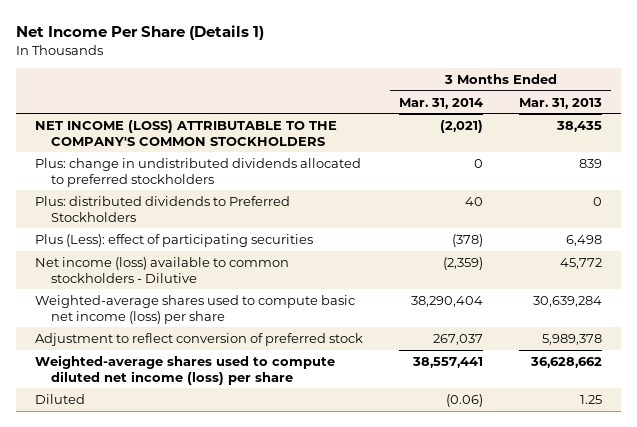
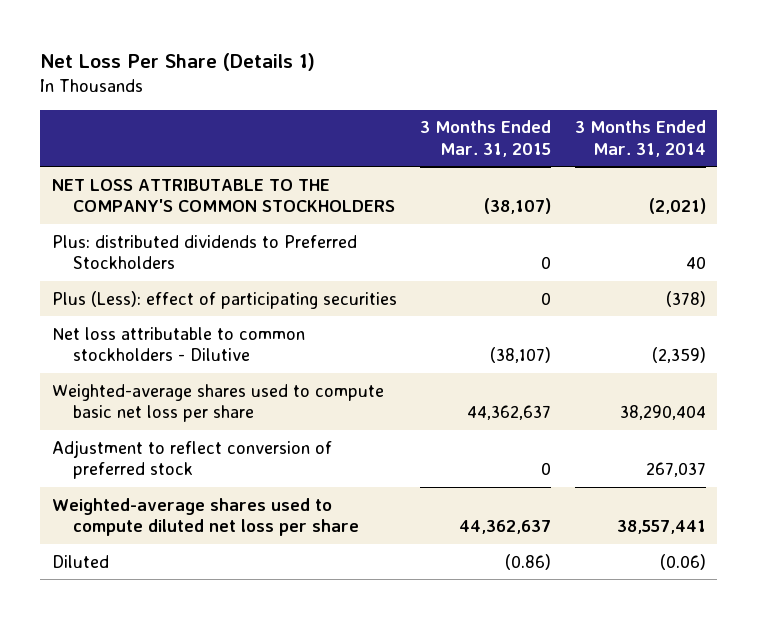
[16,24,265,40] Net Income Per Share (Details 1) -> [39,52,315,71] Net Loss Per Share (Details 1)
[519,97,603,109] Mar. 31, 2013 -> none
none -> [420,120,552,157] 3 Months Ended Mar. 31, 2015
[34,158,361,187] Plus: change in undistributed dividends allocated to preferred stockholders -> none
[34,120,337,146] NET INCOME (LOSS) ATTRIBUTABLE TO THE COMPANY'S COMMON STOCKHOLDERS -> [51,178,396,213] NET LOSS ATTRIBUTABLE TO THE COMPANY'S COMMON STOCKHOLDERS
[34,257,289,283] Net income (loss) available to common stockholders - Dilutive -> [51,326,305,362] Net loss attributable to common stockholders - Dilutive
[34,295,355,324] Weighted-average shares used to compute basic net income (loss) per share -> [51,383,384,423] Weighted-average shares used to compute basic net loss per share
[34,355,335,385] Weighted-average shares used to compute diluted net income (loss) per share -> [51,497,360,537] Weighted-average shares used to compute diluted net loss per share

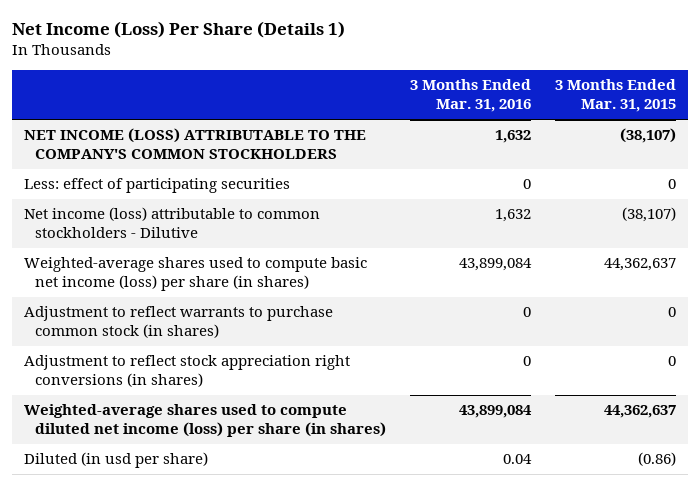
[39,52,315,71] Net Loss Per Share (Details 1) -> [12,21,346,39] Net Income (Loss) Per Share (Details 1)
[574,120,706,157] 3 Months Ended Mar. 31, 2014 -> none
none -> [410,79,532,113] 3 Months Ended Mar. 31, 2016
[51,234,357,270] Plus: distributed dividends to Preferred Stockholders -> none
[51,439,332,480] Adjustment to reflect conversion of preferred stock -> none
[51,178,396,213] NET LOSS ATTRIBUTABLE TO THE COMPANY'S COMMON STOCKHOLDERS -> [24,128,367,160] NET INCOME (LOSS) ATTRIBUTABLE TO THE COMPANY'S COMMON STOCKHOLDERS
[51,290,397,309] Plus (Less): effect of participating securities -> [24,178,291,194] Less: effect of participating securities
[51,326,305,362] Net loss attributable to common stockholders - Dilutive -> [24,207,321,239] Net income (loss) attributable to common stockholders - Dilutive
[51,383,384,423] Weighted-average shares used to compute basic net loss per share -> [24,257,368,292] Weighted-average shares used to compute basic net income (loss) per share (in shares)
none -> [24,306,334,339] Adjustment to reflect warrants to purchase common stock (in shares)
none -> [24,355,351,388] Adjustment to reflect stock appreciation right conversions (in shares)
[51,497,360,537] Weighted-average shares used to compute diluted net loss per share -> [24,404,387,438] Weighted-average shares used to compute diluted net income (loss) per share (in shares)
[51,554,109,568] Diluted -> [24,452,209,469] Diluted (in usd per share)

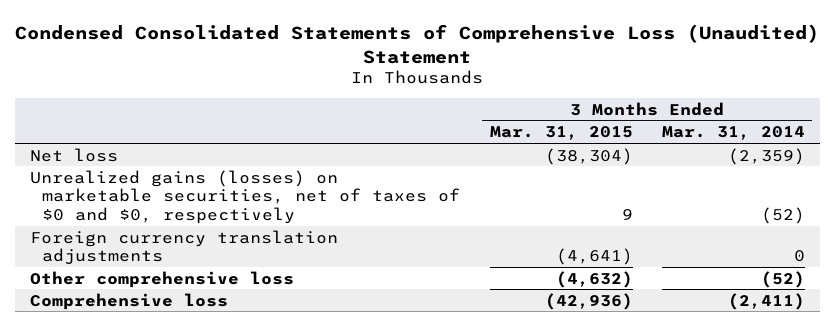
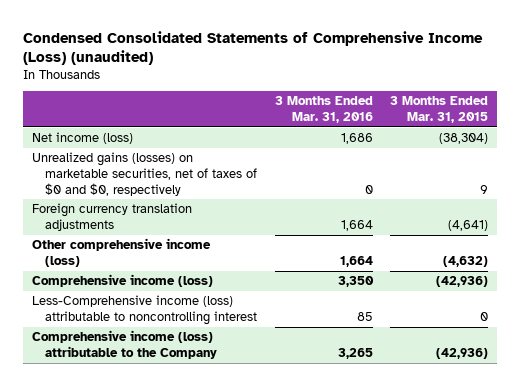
[15,23,820,64] Condensed Consolidated Statements of Comprehensive Loss (Unaudited) Statement -> [23,30,484,65] Condensed Consolidated Statements of Comprehensive Income (Loss) (unaudited)
[662,126,806,141] Mar. 31, 2014 -> none
none -> [274,96,373,124] 3 Months Ended Mar. 31, 2016
[29,147,118,162] Net loss -> [32,132,134,145] Net income (loss)
[29,270,294,288] Other comprehensive loss -> [32,238,212,267] Other comprehensive income (loss)
none -> [32,274,214,288] Comprehensive income (loss)
none -> [32,295,258,325] Less-Comprehensive income (loss) attributable to noncontrolling interest
[29,292,228,310] Comprehensive loss -> [32,330,218,359] Comprehensive income (loss) attributable to the Company

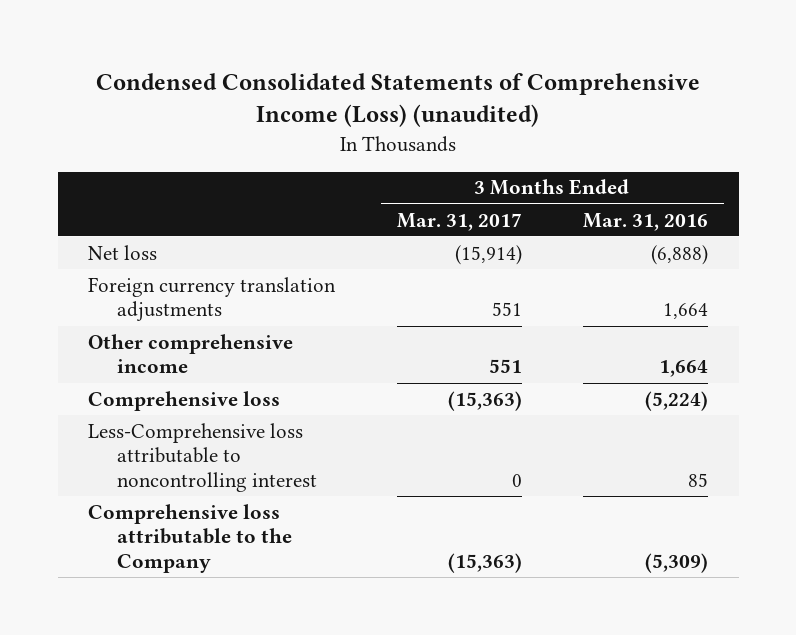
[390,96,489,124] 3 Months Ended Mar. 31, 2015 -> none
none -> [396,212,522,231] Mar. 31, 2017
[32,152,258,196] Unrealized gains (losses) on marketable securities, net of taxes of $0 and $0, respectively -> none
[32,132,134,145] Net income (loss) -> [88,244,158,260] Net loss
[340,133,373,145] 1,686 -> [651,244,709,265] (6,888)
[32,238,212,267] Other comprehensive income (loss) -> [88,333,294,374] Other comprehensive income
[32,274,214,288] Comprehensive income (loss) -> [88,390,281,411] Comprehensive loss
[337,276,374,288] 3,350 -> [645,390,709,411] (5,224)
[32,295,258,325] Less-Comprehensive income (loss) attributable to noncontrolling interest -> [88,422,318,493] Less-Comprehensive loss attributable to noncontrolling interest
[32,330,218,359] Comprehensive income (loss) attributable to the Company -> [88,503,293,574] Comprehensive loss attributable to the Company
[337,347,373,359] 3,265 -> [645,553,709,574] (5,309)

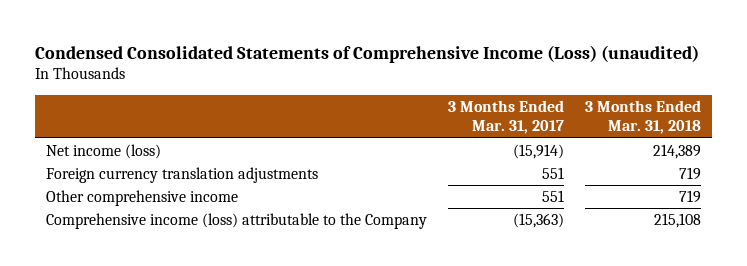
[583,212,709,231] Mar. 31, 2016 -> none
none -> [585,99,702,135] 3 Months Ended Mar. 31, 2018
[88,244,158,260] Net loss -> [45,143,161,159] Net income (loss)
[88,390,281,411] Comprehensive loss -> none
[88,422,318,493] Less-Comprehensive loss attributable to noncontrolling interest -> none
[88,503,293,574] Comprehensive loss attributable to the Company -> [45,212,427,229] Comprehensive income (loss) attributable to the Company

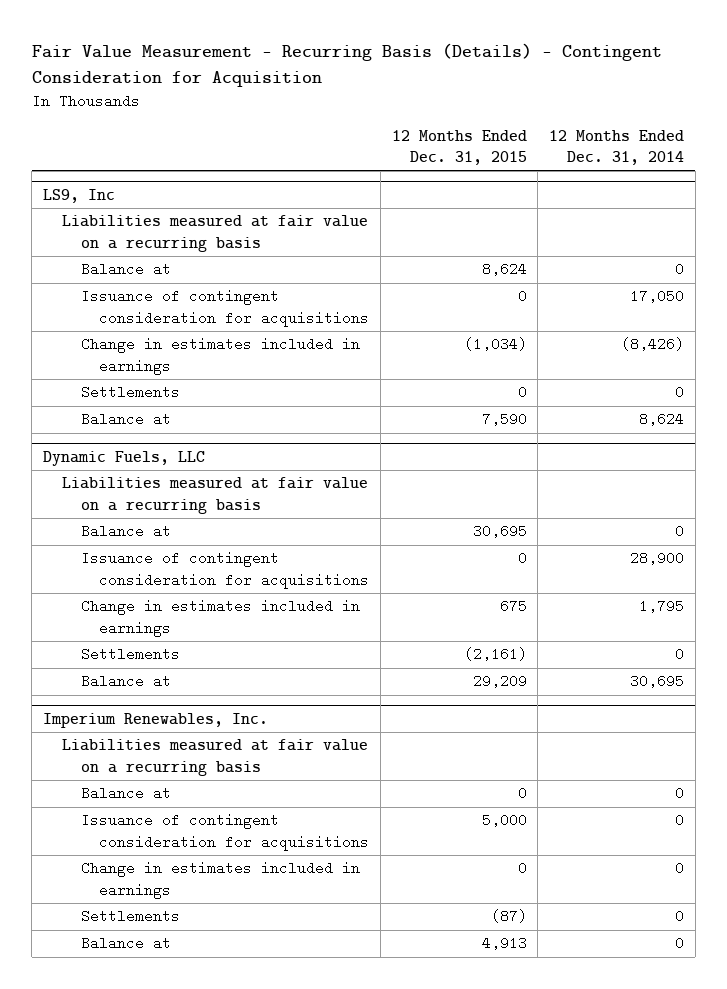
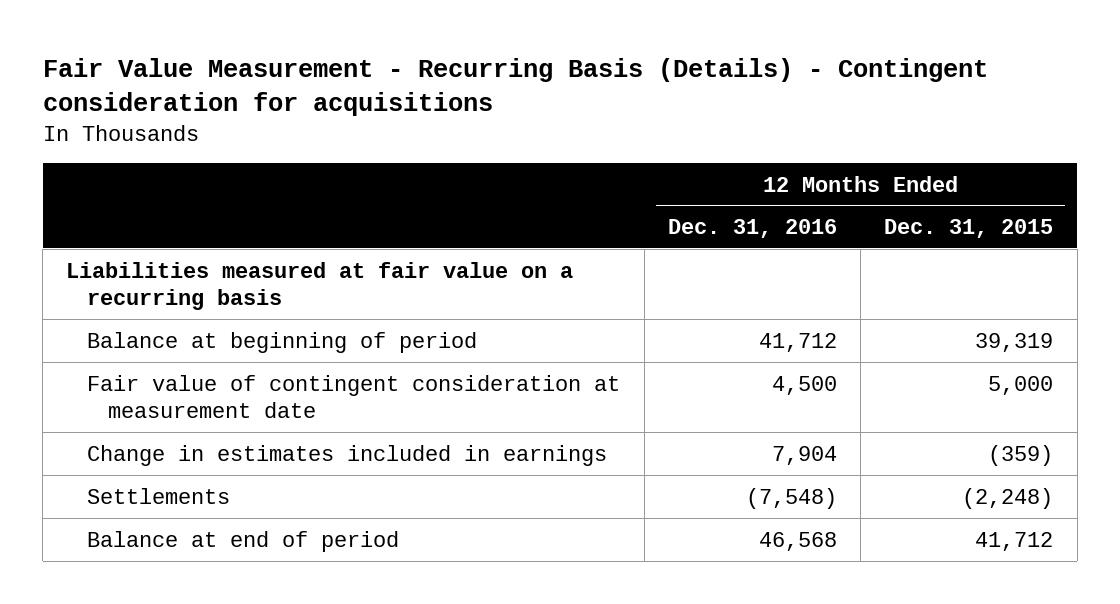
[31,43,662,88] Fair Value Measurement - Recurring Basis (Details) - Contingent Consideration for Acquisition -> [42,57,988,117] Fair Value Measurement - Recurring Basis (Details) - Contingent consideration for acquisitions
[549,129,685,165] 12 Months Ended Dec. 31, 2014 -> none
none -> [667,219,837,239] Dec. 31, 2016
[42,188,115,203] LS9, Inc -> none
[42,450,205,466] Dynamic Fuels, LLC -> none
[61,477,368,514] Liabilities measured at fair value on a recurring basis -> none
[80,524,171,539] Balance at -> none
[80,551,370,589] Issuance of contingent consideration for acquisitions -> none
[80,599,360,637] Change in estimates included in earnings -> none
[80,647,180,662] Settlements -> none
[80,674,171,689] Balance at -> none
[42,712,268,728] Imperium Renewables, Inc. -> none
[61,739,368,776] Liabilities measured at fair value on a recurring basis -> none
[80,786,171,801] Balance at -> none
[80,813,370,851] Issuance of contingent consideration for acquisitions -> none
[80,861,360,899] Change in estimates included in earnings -> none
[80,909,180,924] Settlements -> none
[80,936,171,951] Balance at -> none
[80,262,171,277] Balance at -> [87,331,478,353] Balance at beginning of period
[481,262,527,277] 8,624 -> [975,332,1054,352] 39,319
[80,289,370,327] Issuance of contingent consideration for acquisitions -> [87,374,621,419] Fair value of contingent consideration at measurement date
[517,289,527,304] 0 -> [988,375,1054,395] 5,000
[463,337,527,352] (1,034) -> [988,444,1054,466] (359)
[517,385,527,400] 0 -> [962,487,1054,509] (2,248)
[80,412,171,427] Balance at -> [87,530,400,552] Balance at end of period
[481,412,527,427] 7,590 -> [975,531,1054,551] 41,712

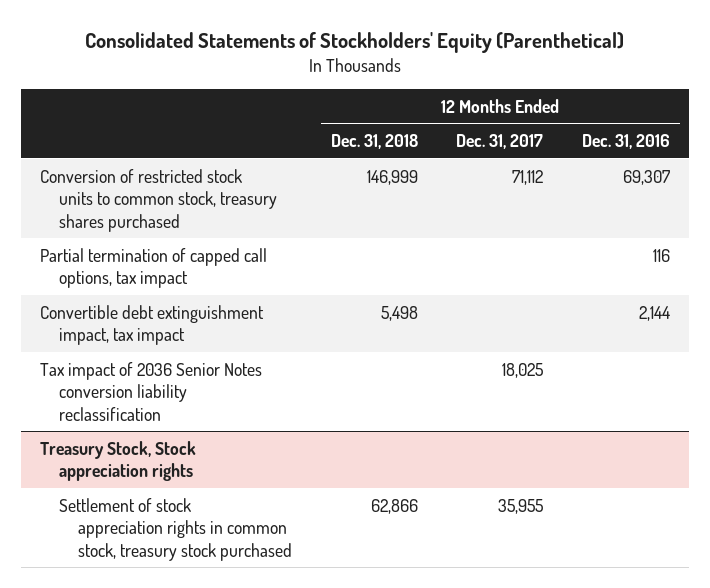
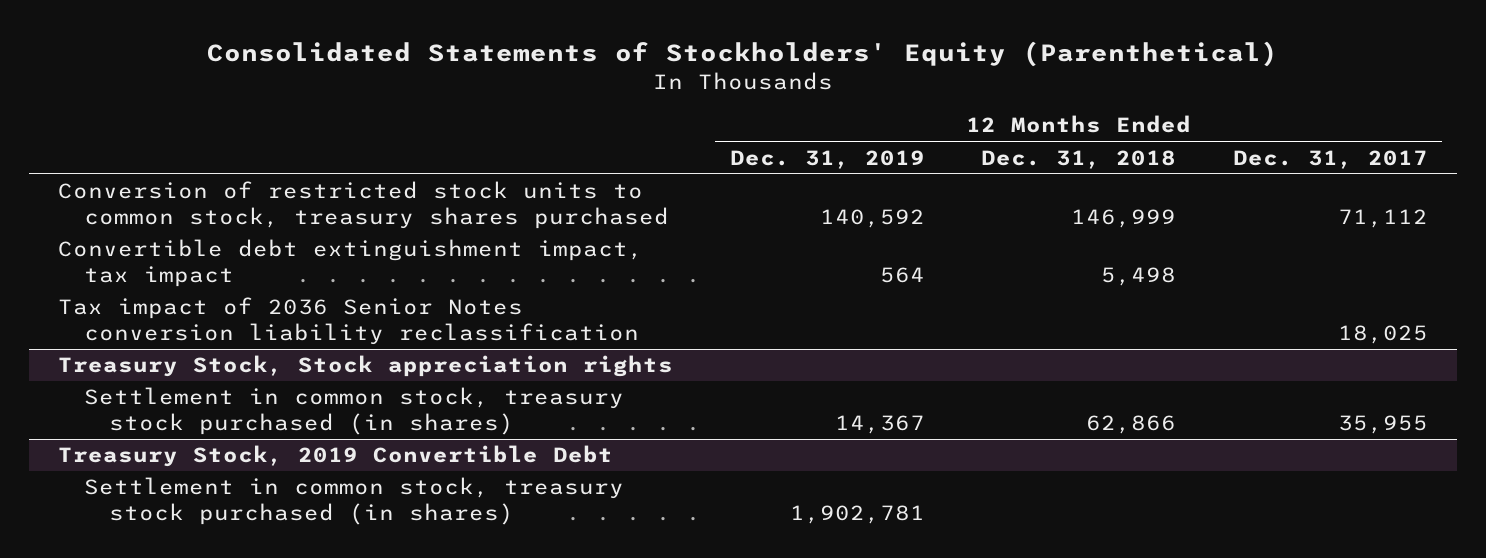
[581,134,670,150] Dec. 31, 2016 -> none
none -> [729,149,925,169] Dec. 31, 2019
[40,247,268,289] Partial termination of capped call options, tax impact -> none
[59,497,293,561] Settlement of stock appreciation rights in common stock, treasury stock purchased -> [83,387,624,435] Settlement in common stock, treasury stock purchased (in shares)
none -> [57,445,613,468] Treasury Stock, 2019 Convertible Debt
none -> [83,477,624,525] Settlement in common stock, treasury stock purchased (in shares)

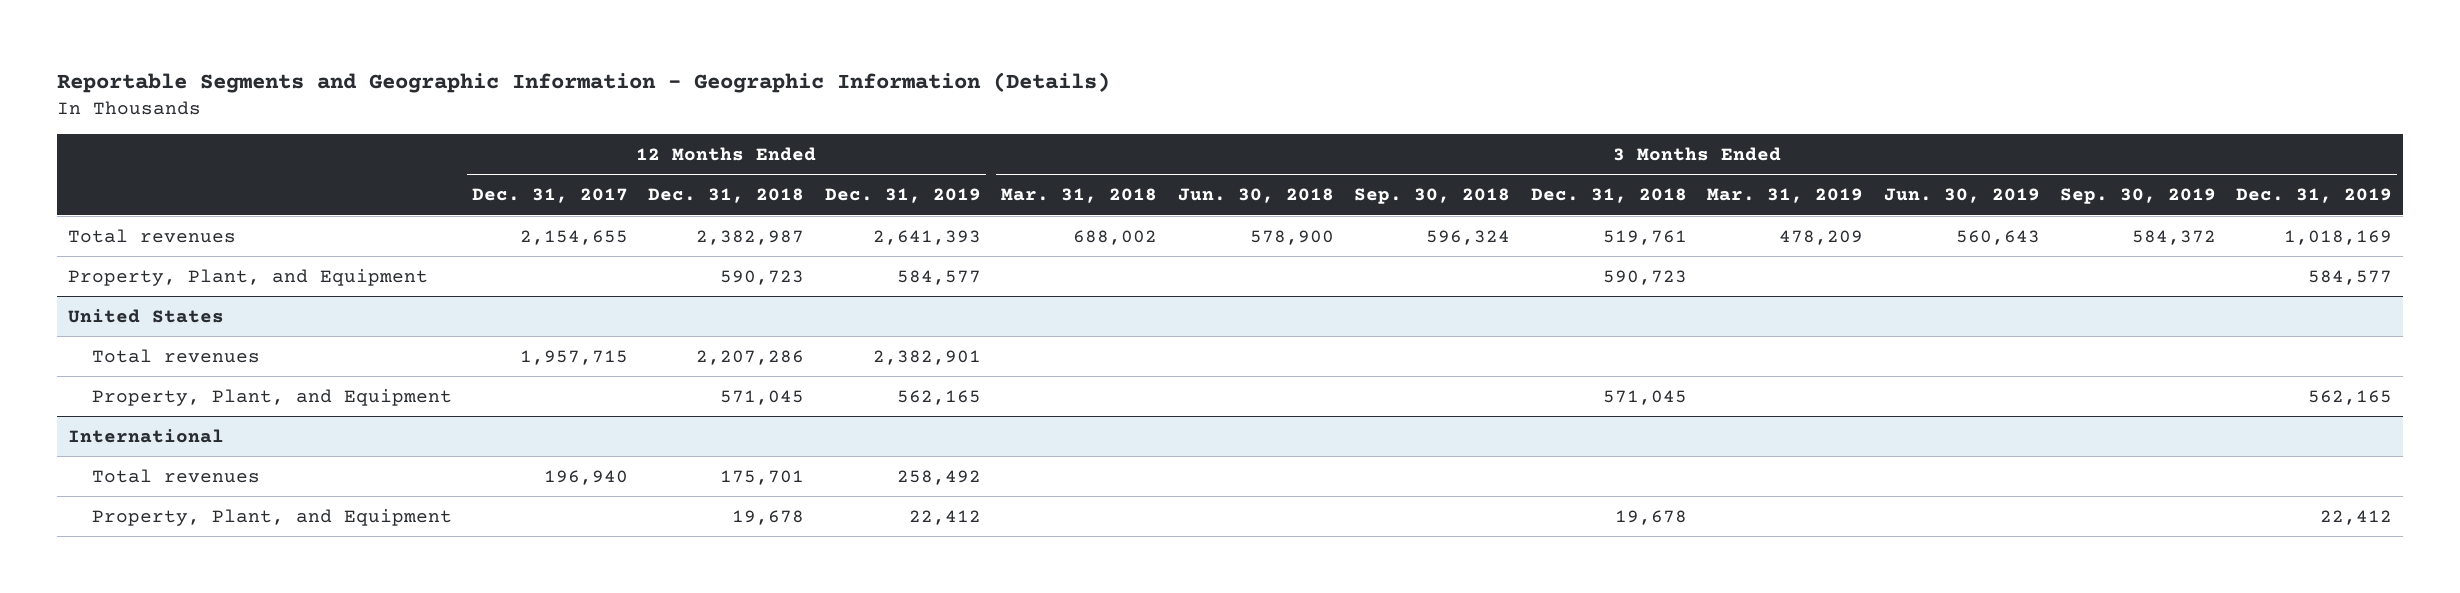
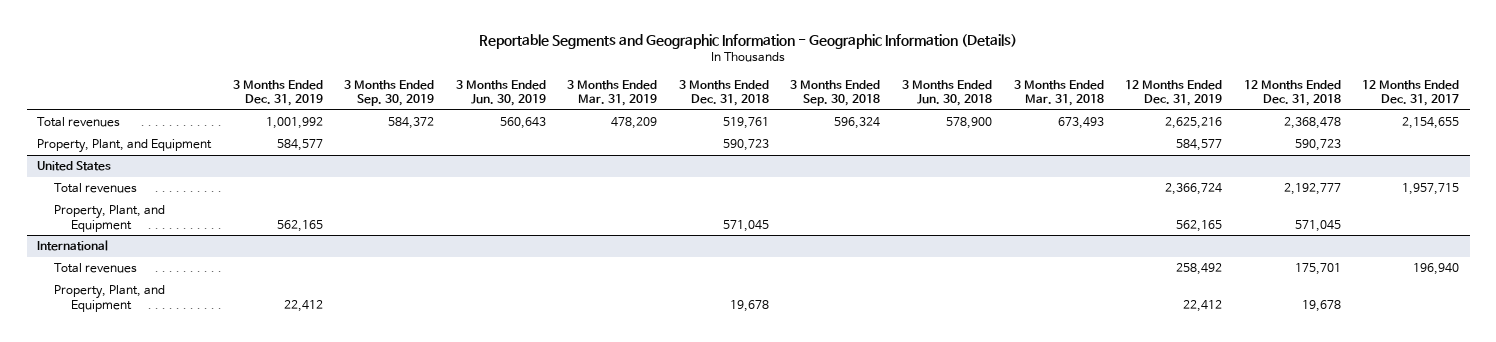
[696,229,805,245] 2,382,987 -> [1283,117,1341,130] 2,368,478
[872,229,981,245] 2,641,393 -> [1165,117,1223,130] 2,625,216
[1073,229,1158,245] 688,002 -> [1057,117,1104,130] 673,493
[2284,229,2393,245] 1,018,169 -> [265,117,323,130] 1,001,992
[696,349,805,365] 2,207,286 -> [1283,183,1341,196] 2,192,777
[872,349,981,365] 2,382,901 -> [1165,183,1223,196] 2,366,724

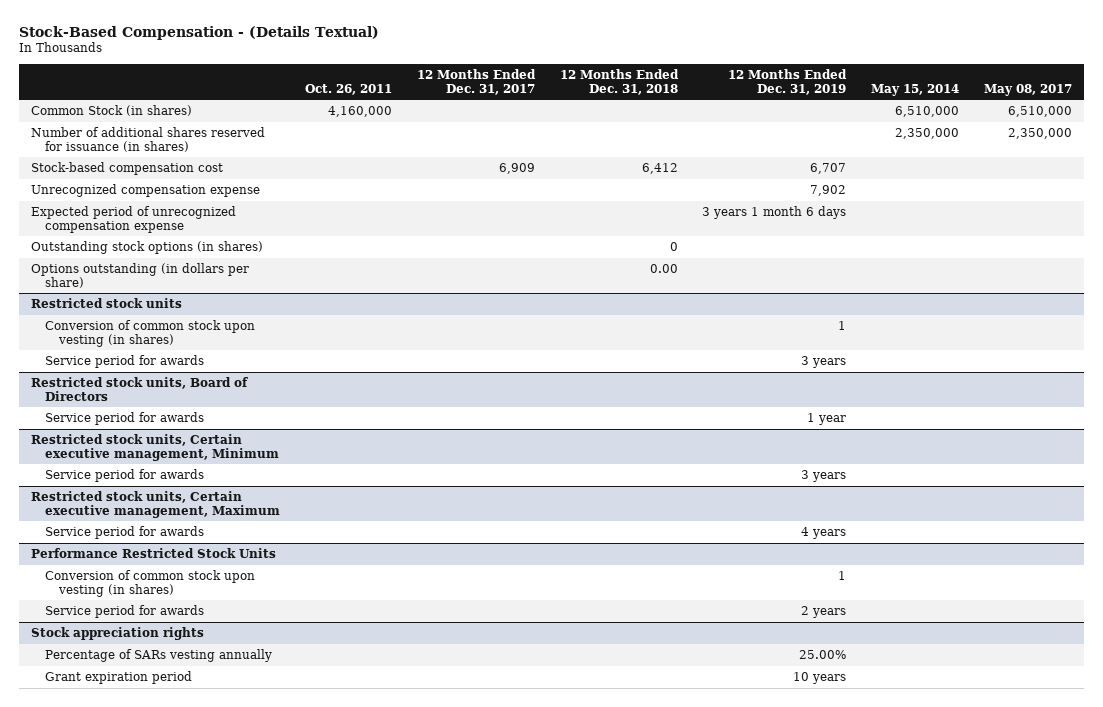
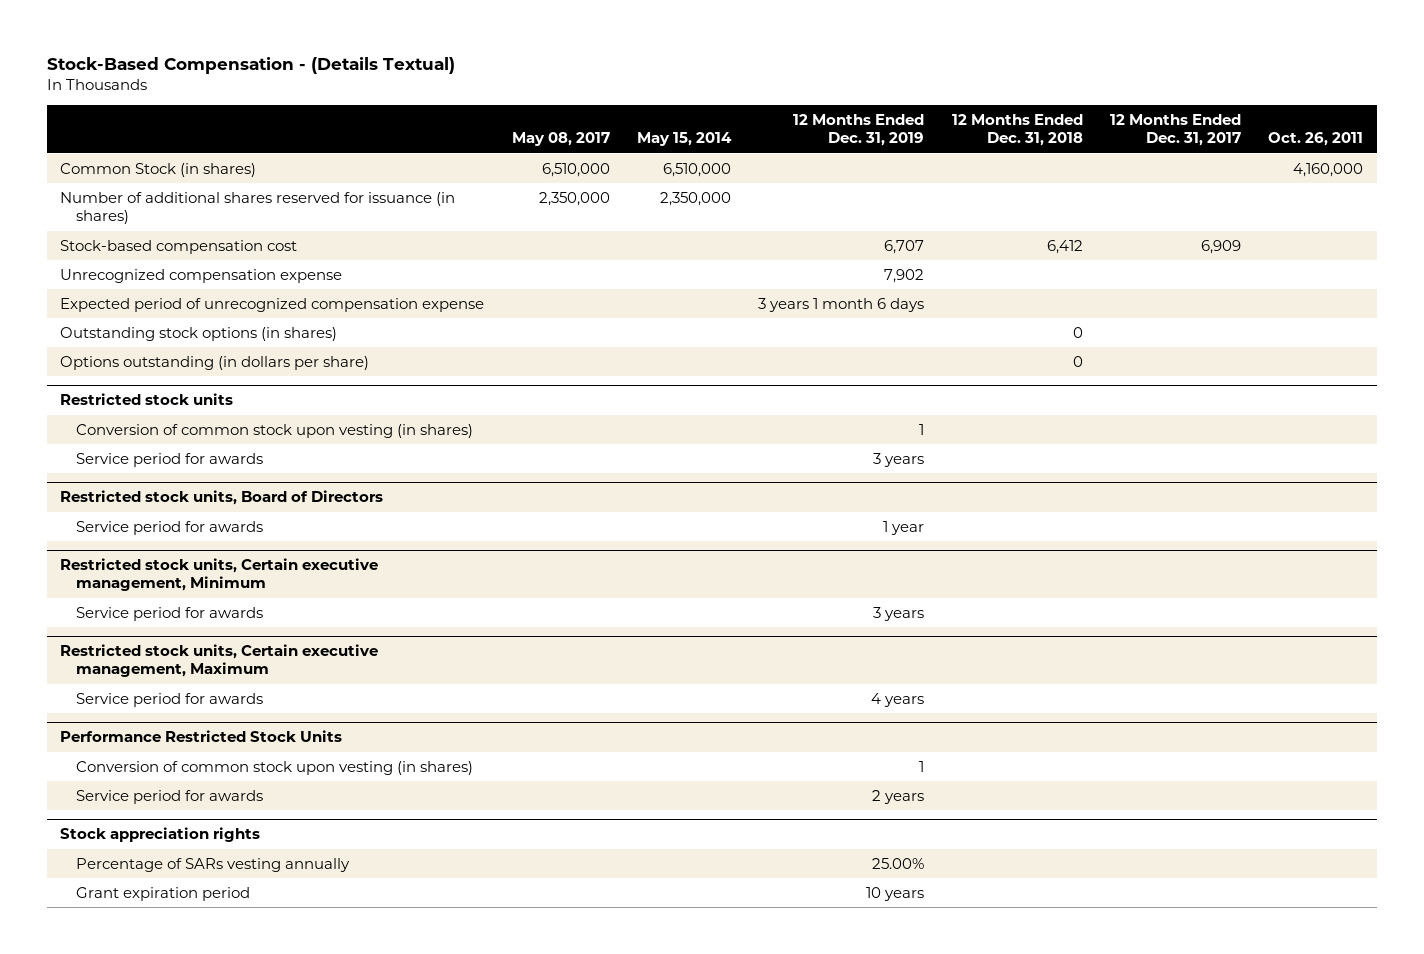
[649,264,678,274] 0.00 -> [1072,355,1083,367] 0

